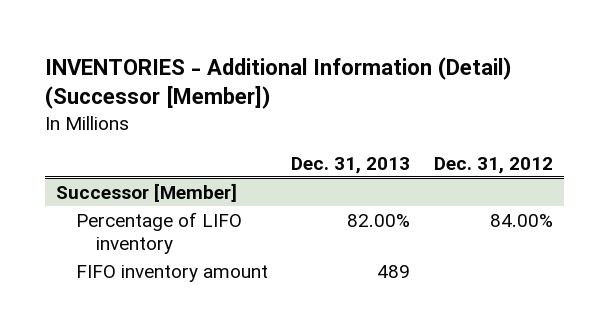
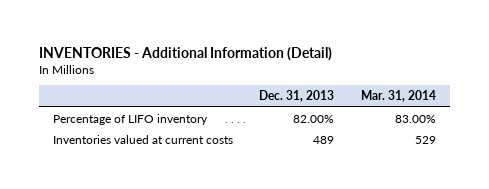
[44,56,512,110] INVENTORIES - Additional Information (Detail) (Successor [Member]) -> [39,46,333,61] INVENTORIES - Additional Information (Detail)
[433,156,553,174] Dec. 31, 2012 -> none
none -> [361,90,437,103] Mar. 31, 2014
[56,182,238,202] Successor [Member] -> none
[76,264,269,282] FIFO inventory amount -> [52,134,233,144] Inventories valued at current costs

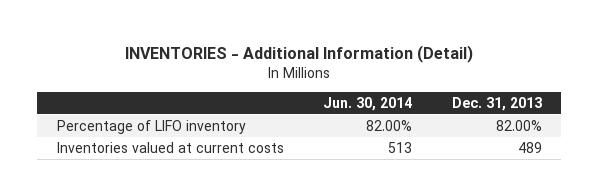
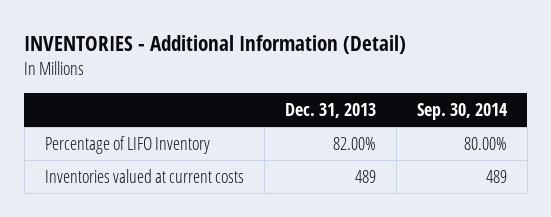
[323,96,413,111] Jun. 30, 2014 -> none
none -> [416,102,508,120] Sep. 30, 2014
[56,120,246,135] Percentage of LIFO inventory -> [44,135,210,154] Percentage of LIFO Inventory

